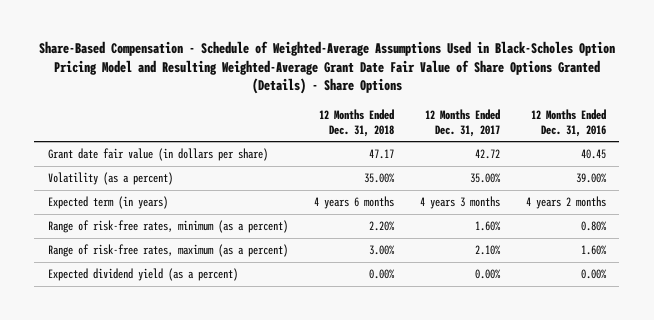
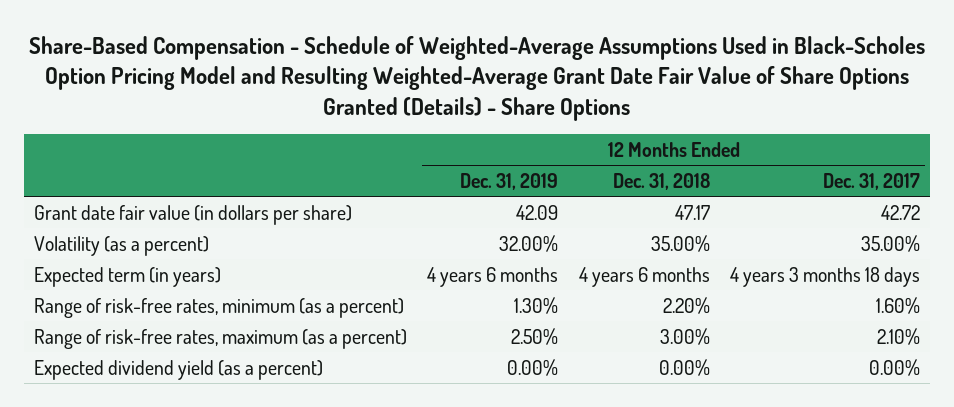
[531,108,607,137] 12 Months Ended Dec. 31, 2016 -> none
none -> [460,172,559,190] Dec. 31, 2019
[420,196,501,210] 4 years 3 months -> [729,266,920,287] 4 years 3 months 18 days

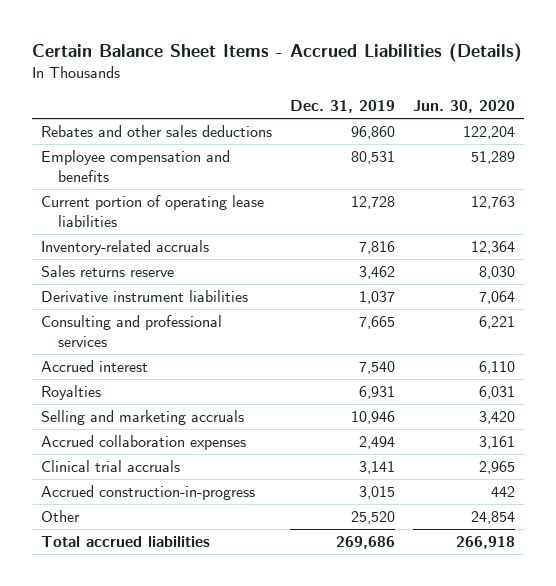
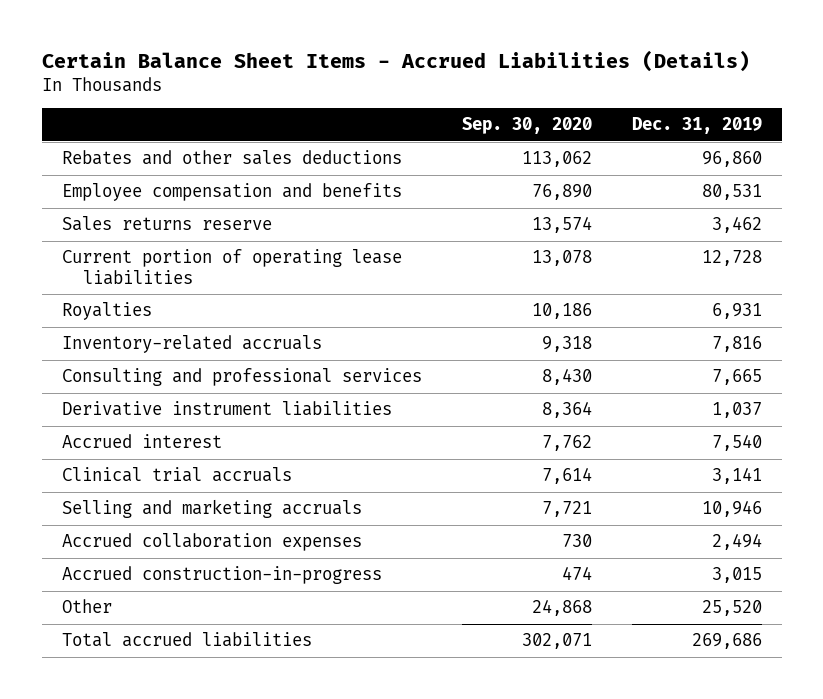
[412,100,515,114] Jun. 30, 2020 -> none
none -> [461,117,592,135] Sep. 30, 2020
[41,264,175,277] Sales returns reserve -> [61,216,272,232] Sales returns reserve
[41,384,102,400] Royalties -> [61,302,152,321] Royalties
[41,289,249,302] Derivative instrument liabilities -> [61,401,392,417] Derivative instrument liabilities
[41,459,181,472] Clinical trial accruals -> [61,467,292,483] Clinical trial accruals

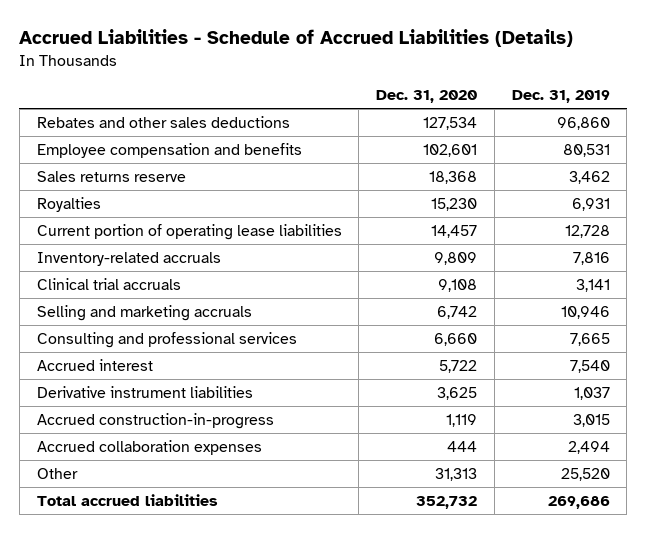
[41,49,750,72] Certain Balance Sheet Items - Accrued Liabilities (Details) -> [19,29,574,48] Accrued Liabilities - Schedule of Accrued Liabilities (Details)
[461,117,592,135] Sep. 30, 2020 -> none
none -> [376,90,478,104] Dec. 31, 2020
[61,249,402,285] Current portion of operating lease liabilities -> [36,223,342,240] Current portion of operating lease liabilities
[61,368,422,387] Consulting and professional services -> [36,331,297,348] Consulting and professional services
[61,434,222,449] Accrued interest -> [36,358,153,371] Accrued interest
[61,401,392,417] Derivative instrument liabilities -> [36,385,253,398] Derivative instrument liabilities
[61,533,362,552] Accrued collaboration expenses -> [36,439,262,455] Accrued collaboration expenses

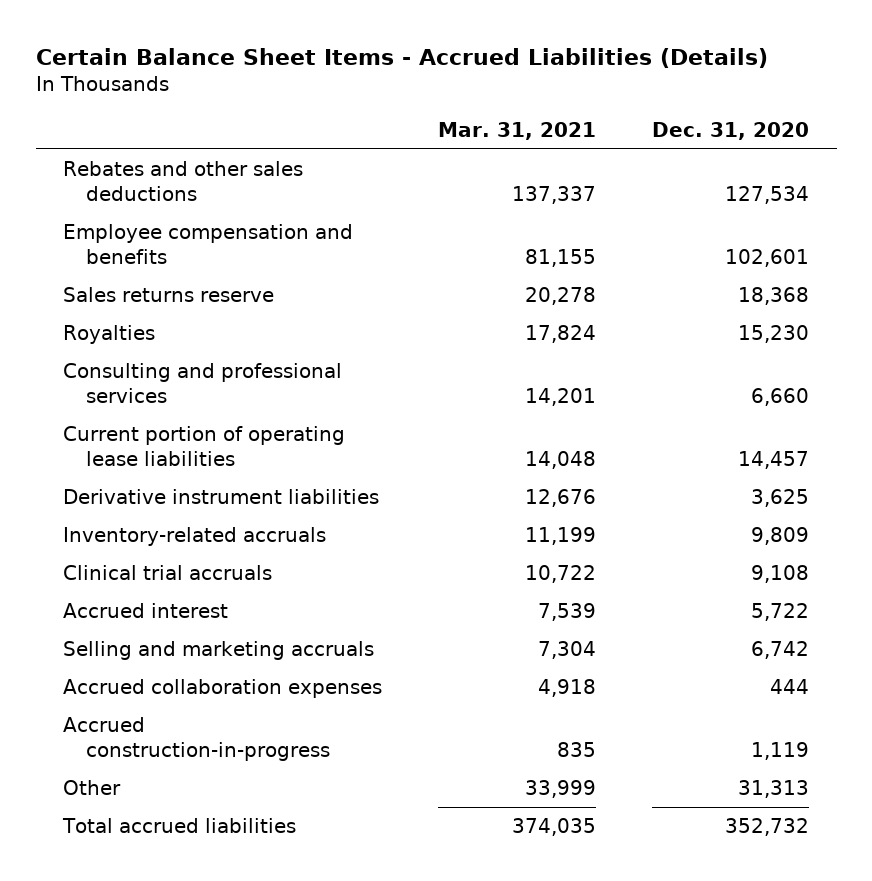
[19,29,574,48] Accrued Liabilities - Schedule of Accrued Liabilities (Details) -> [35,48,768,69] Certain Balance Sheet Items - Accrued Liabilities (Details)
[511,90,610,104] Dec. 31, 2019 -> none
none -> [438,121,597,140] Mar. 31, 2021
[36,331,297,348] Consulting and professional services -> [63,363,343,403] Consulting and professional services
[36,385,253,398] Derivative instrument liabilities -> [63,489,380,505] Derivative instrument liabilities
[36,304,252,321] Selling and marketing accruals -> [63,641,375,661] Selling and marketing accruals
[36,412,274,429] Accrued construction-in-progress -> [63,717,331,761] Accrued construction-in-progress

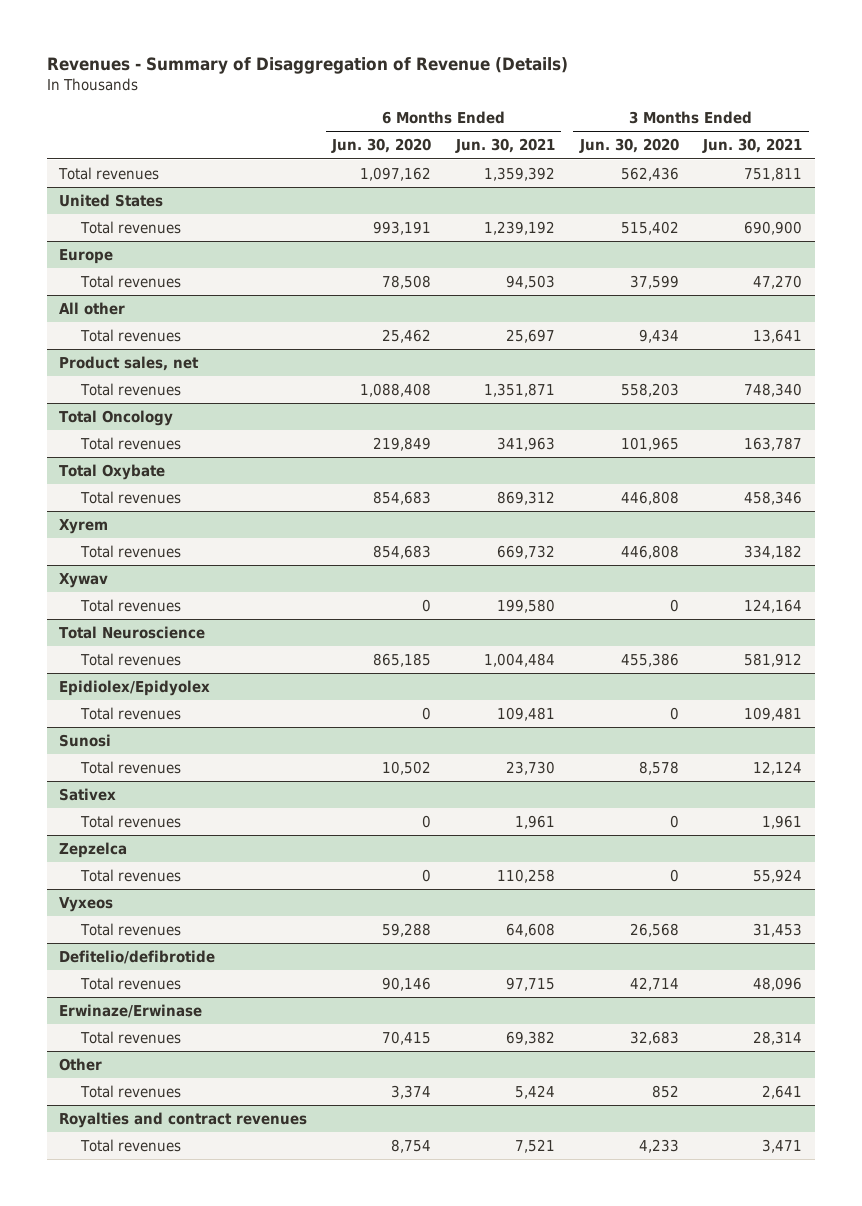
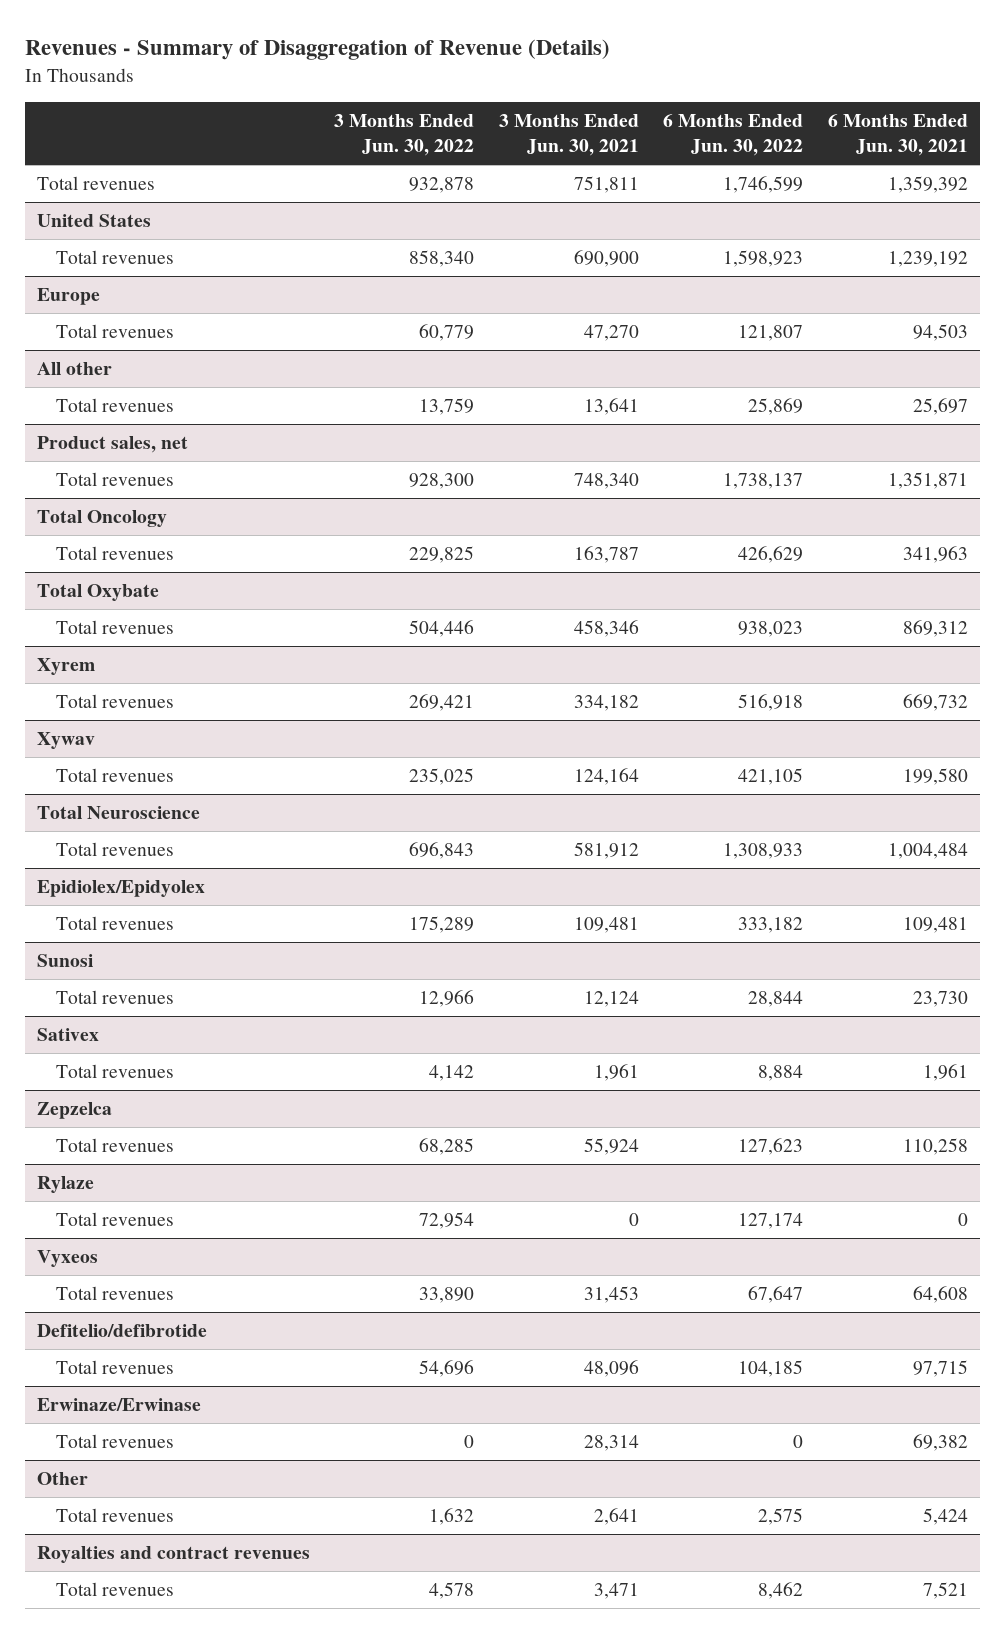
[331,138,432,154] Jun. 30, 2020 -> none
[578,138,679,154] Jun. 30, 2020 -> none
none -> [334,113,475,157] 3 Months Ended Jun. 30, 2022
none -> [663,113,804,157] 6 Months Ended Jun. 30, 2022
none -> [36,1176,94,1194] Rylaze
none -> [55,1212,174,1227] Total revenues

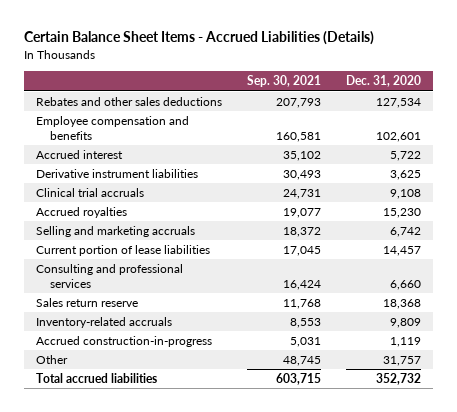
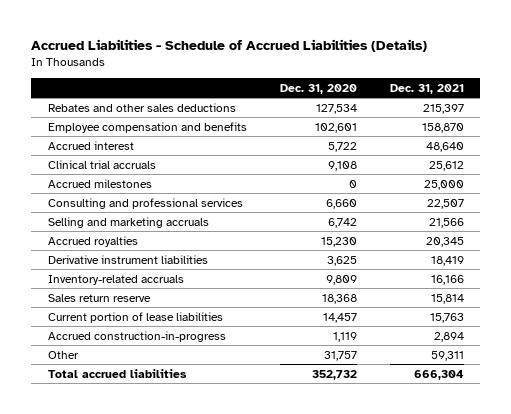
[23,31,374,46] Certain Balance Sheet Items - Accrued Liabilities (Details) -> [31,38,428,52] Accrued Liabilities - Schedule of Accrued Liabilities (Details)
[246,75,321,88] Sep. 30, 2021 -> none
none -> [389,83,464,94] Dec. 31, 2021
none -> [47,178,152,188] Accrued milestones
[35,226,195,238] Selling and marketing accruals -> [47,216,209,228] Selling and marketing accruals
[35,207,127,219] Accrued royalties -> [47,235,138,247] Accrued royalties
[35,169,198,179] Derivative instrument liabilities -> [47,254,208,264] Derivative instrument liabilities
[35,298,138,308] Sales return reserve -> [47,293,151,302] Sales return reserve
[35,245,210,257] Current portion of lease liabilities -> [47,311,223,323] Current portion of lease liabilities

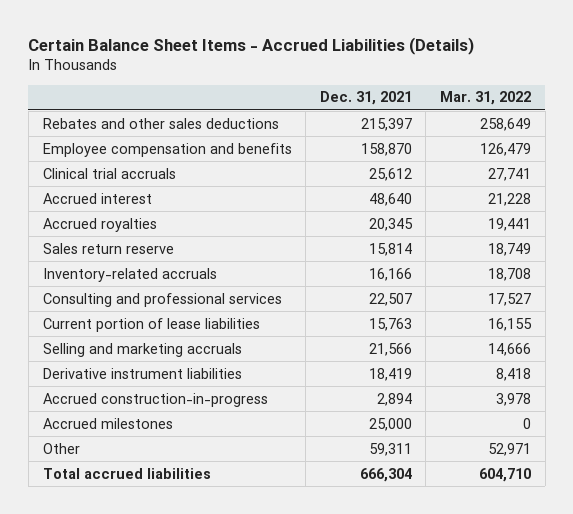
[31,38,428,52] Accrued Liabilities - Schedule of Accrued Liabilities (Details) -> [28,36,475,55] Certain Balance Sheet Items - Accrued Liabilities (Details)
[279,83,357,94] Dec. 31, 2020 -> none
none -> [439,91,531,106] Mar. 31, 2022
[47,140,134,150] Accrued interest -> [42,192,152,204] Accrued interest
[47,274,184,285] Inventory-related accruals -> [42,267,217,282] Inventory-related accruals
[47,197,243,209] Consulting and professional services -> [42,292,282,307] Consulting and professional services
[47,216,209,228] Selling and marketing accruals -> [42,342,242,357] Selling and marketing accruals
[47,254,208,264] Derivative instrument liabilities -> [42,367,242,379] Derivative instrument liabilities
[47,178,152,188] Accrued milestones -> [42,417,173,429] Accrued milestones

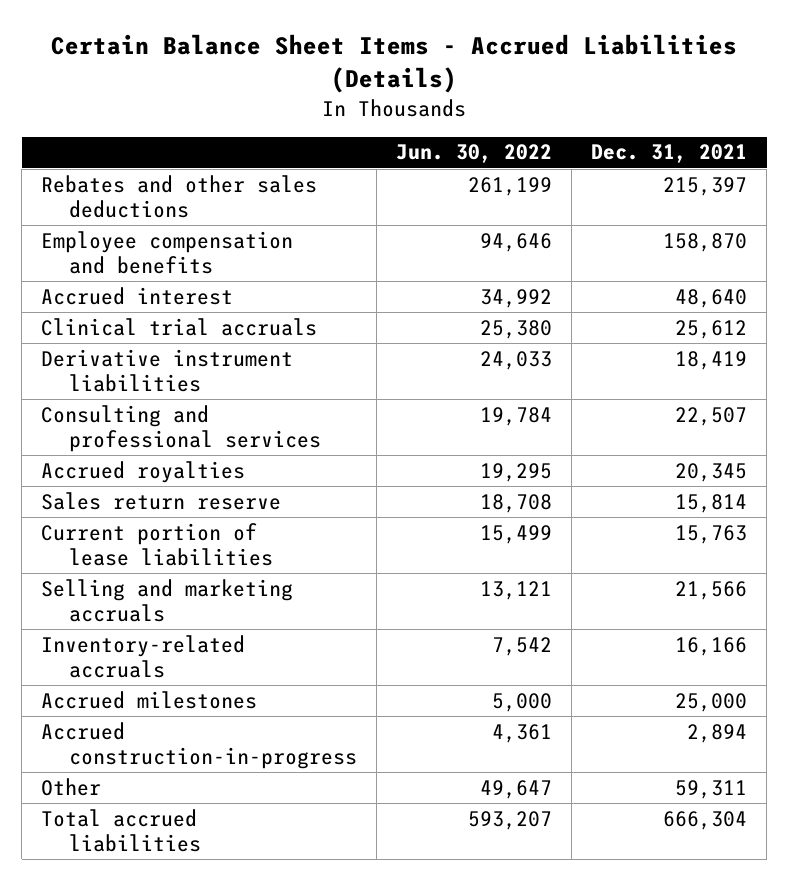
[439,91,531,106] Mar. 31, 2022 -> none
none -> [396,144,553,164] Jun. 30, 2022
[42,167,176,179] Clinical trial accruals -> [41,317,318,336] Clinical trial accruals
[42,367,242,379] Derivative instrument liabilities -> [41,348,294,392] Derivative instrument liabilities
[42,292,282,307] Consulting and professional services -> [41,404,322,452] Consulting and professional services
[42,267,217,282] Inventory-related accruals -> [41,634,246,678] Inventory-related accruals
[42,392,268,407] Accrued construction-in-progress -> [41,721,358,769] Accrued construction-in-progress

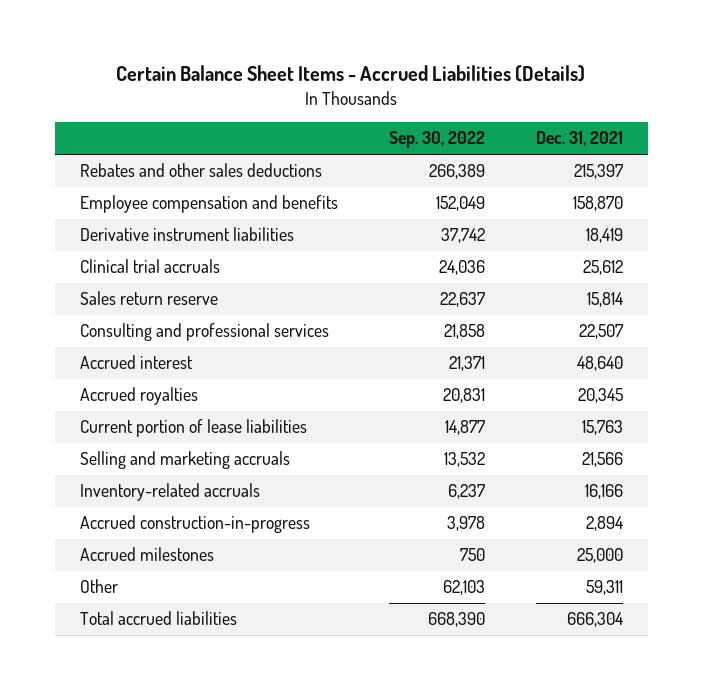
[396,144,553,164] Jun. 30, 2022 -> none
none -> [388,131,485,149] Sep. 30, 2022
[41,317,318,336] Clinical trial accruals -> [80,259,221,274] Clinical trial accruals
[41,491,282,510] Sales return reserve -> [80,291,219,306] Sales return reserve
[41,286,234,305] Accrued interest -> [80,355,194,370] Accrued interest
[41,690,258,709] Accrued milestones -> [80,547,215,562] Accrued milestones

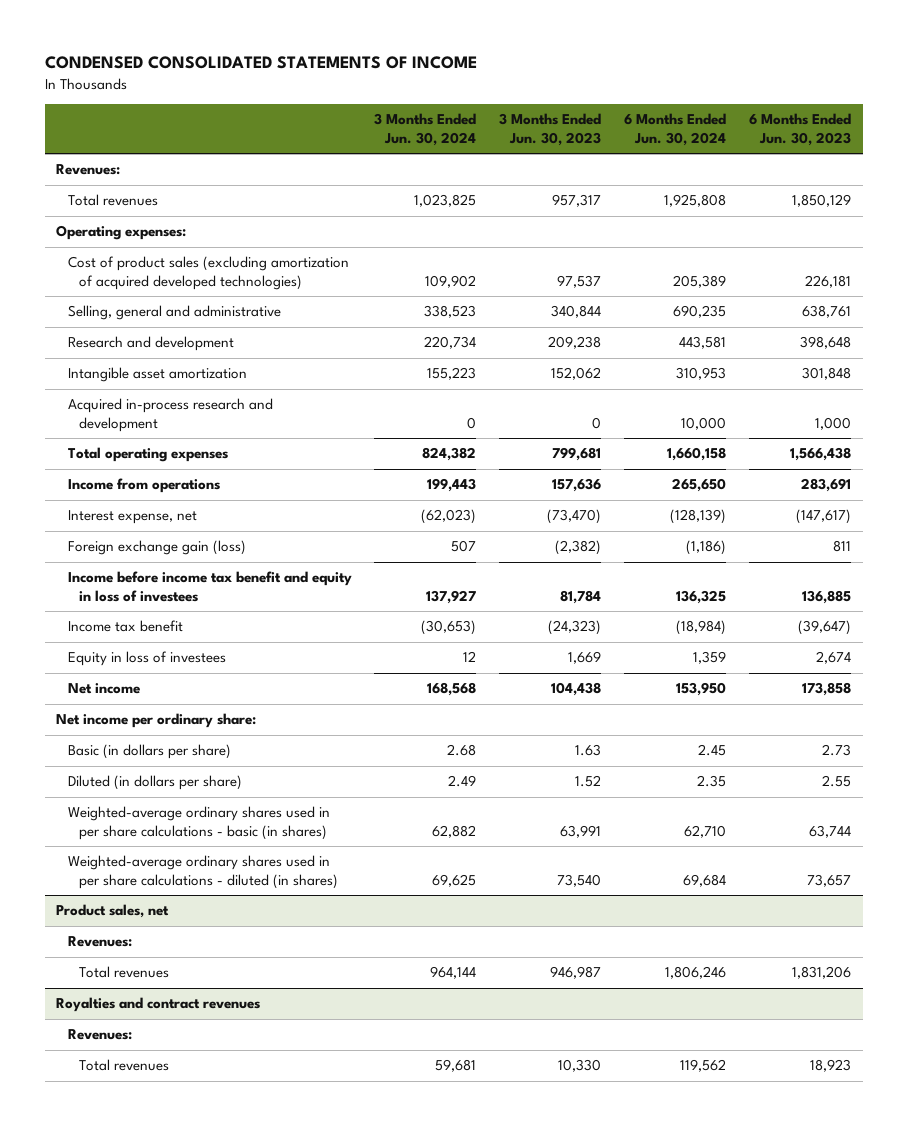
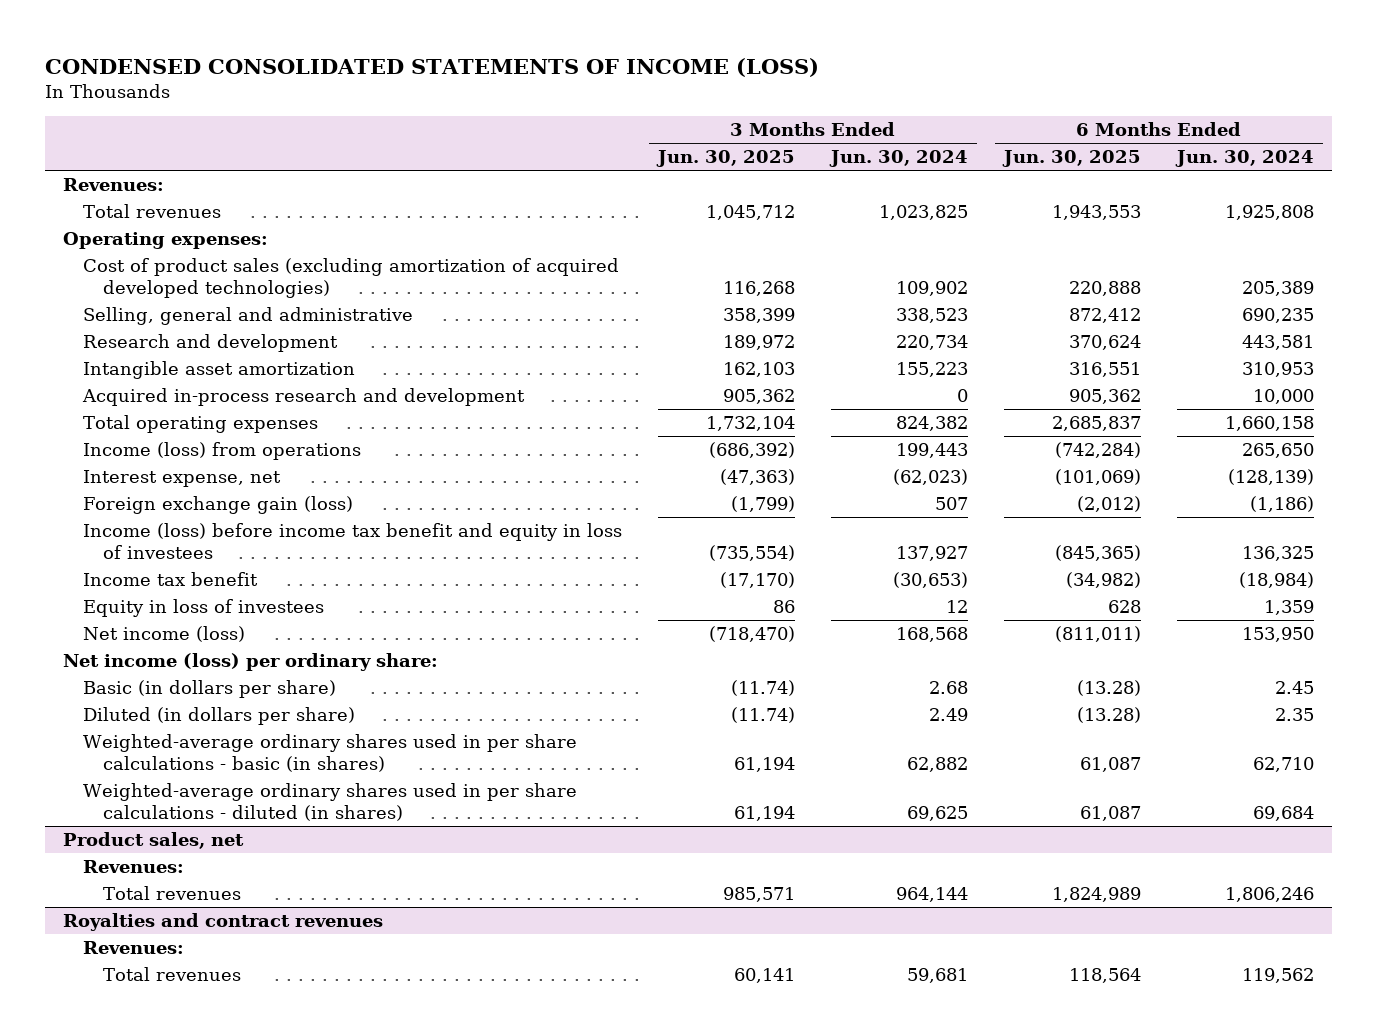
[45,56,478,70] CONDENSED CONSOLIDATED STATEMENTS OF INCOME -> [45,57,820,77] CONDENSED CONSOLIDATED STATEMENTS OF INCOME (LOSS)
[499,113,602,146] 3 Months Ended Jun. 30, 2023 -> none
[749,113,852,146] 6 Months Ended Jun. 30, 2023 -> none
none -> [656,150,796,168] Jun. 30, 2025
none -> [1001,150,1141,168] Jun. 30, 2025
[67,478,220,494] Income from operations -> [83,442,362,461] Income (loss) from operations
[67,571,352,602] Income before income tax benefit and equity in loss of investees -> [83,523,623,559] Income (loss) before income tax benefit and equity in loss of investees
[67,683,140,695] Net income -> [83,626,246,643] Net income (loss)
[56,713,257,729] Net income per ordinary share: -> [63,653,439,672] Net income (loss) per ordinary share:

